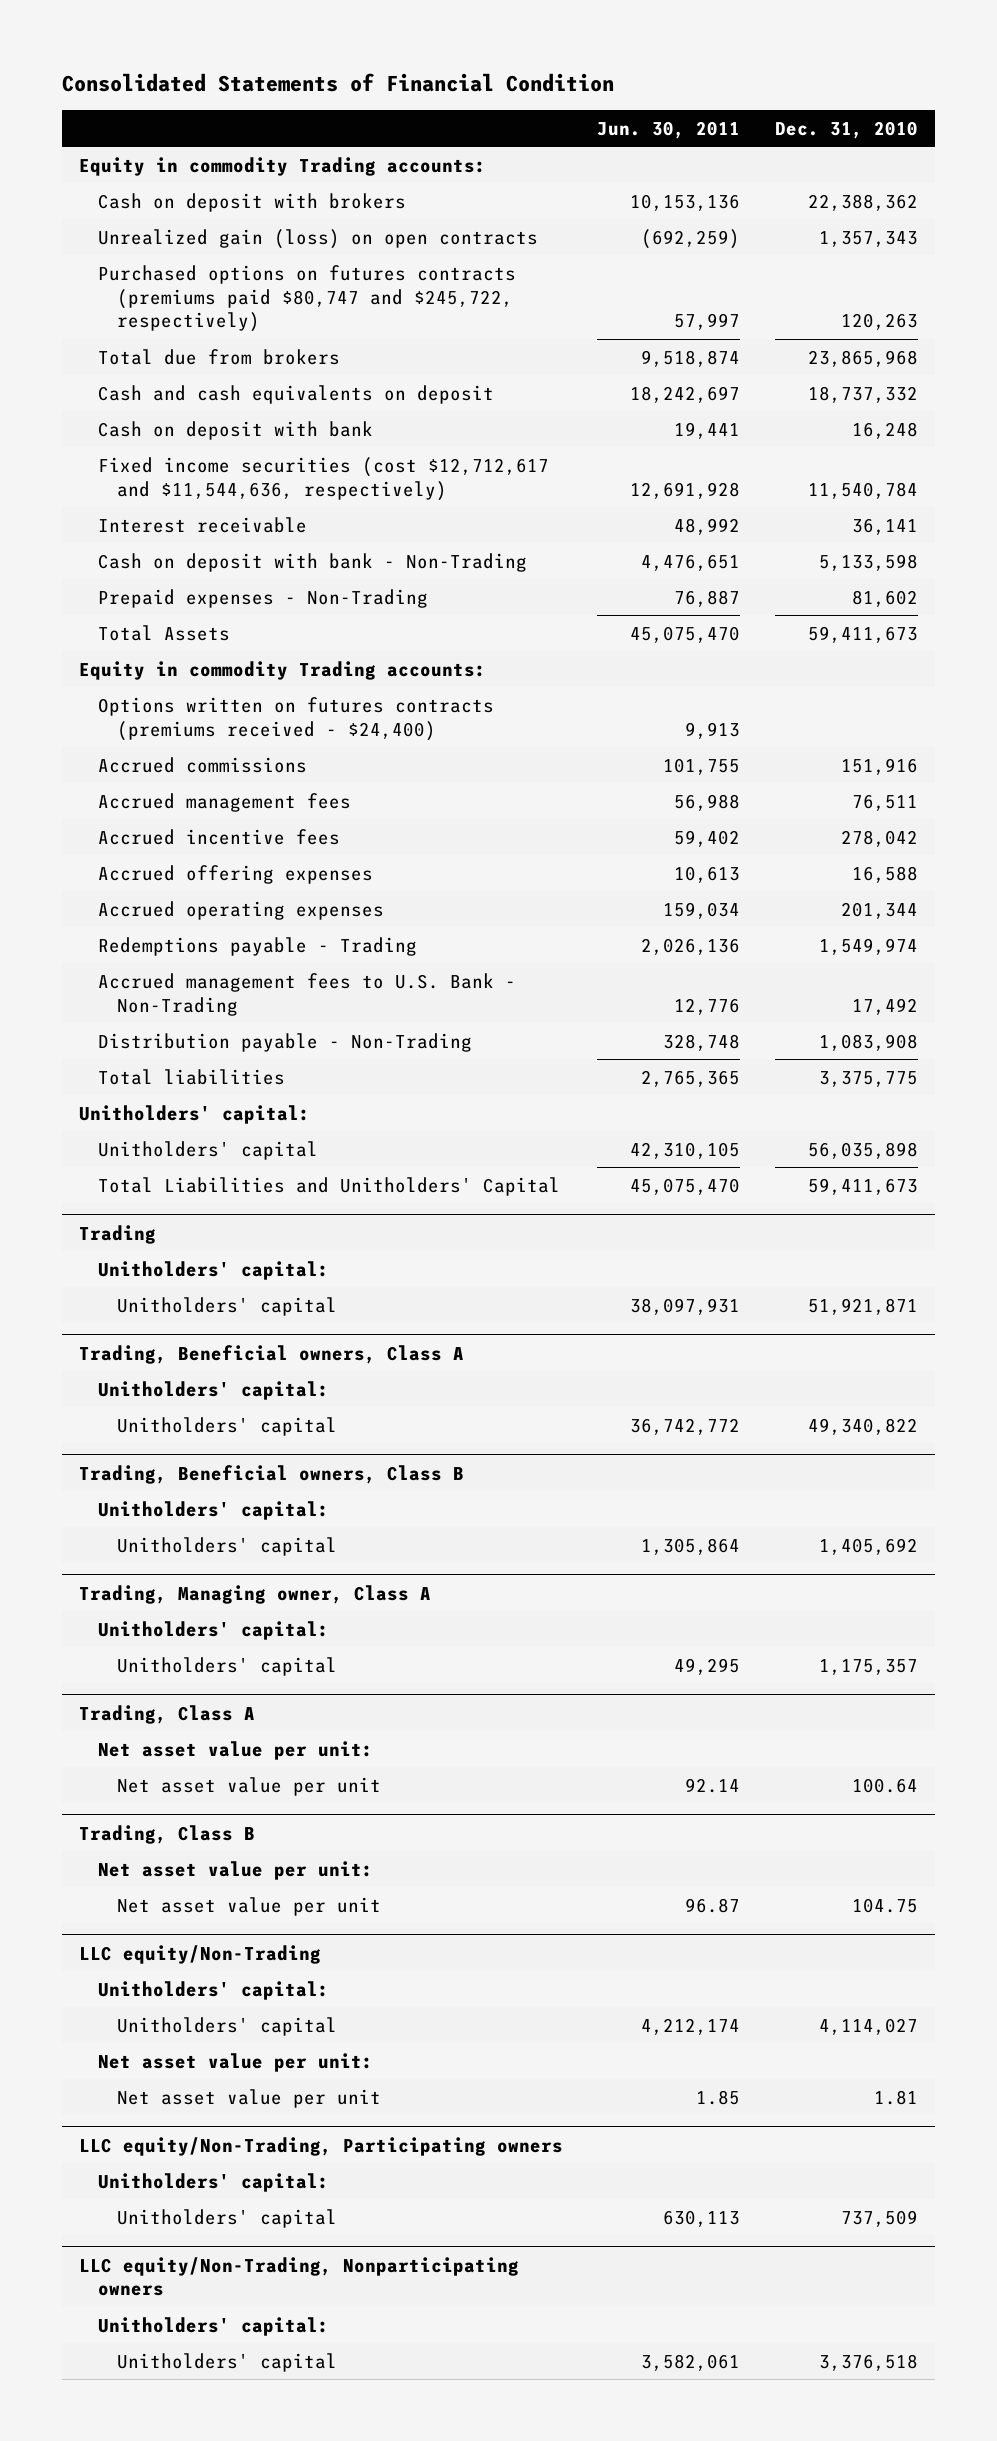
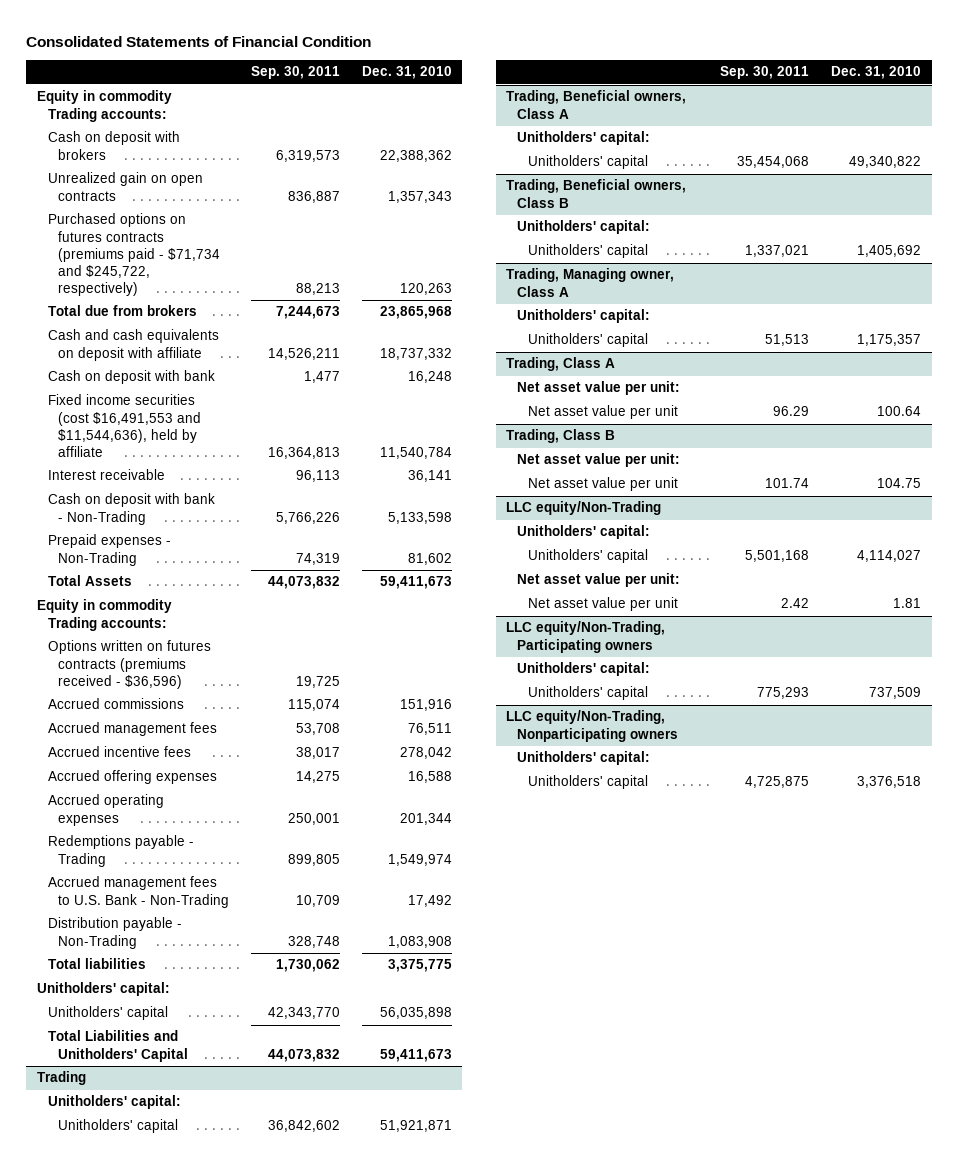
[597,120,741,139] Jun. 30, 2011 -> none
none -> [250,66,340,80] Sep. 30, 2011
[98,228,539,249] Unrealized gain (loss) on open contracts -> [47,172,203,201] Unrealized gain on open contracts
[98,264,517,333] Purchased options on futures contracts (premiums paid $80,747 and $245,722, respectively) -> [47,213,221,296] Purchased options on futures contracts (premiums paid - $71,734 and $245,722, respectively)
[98,384,495,404] Cash and cash equivalents on deposit -> [47,329,219,361] Cash and cash equivalents on deposit with affiliate
[98,456,550,501] Fixed income securities (cost $12,712,617 and $11,544,636, respectively) -> [47,394,202,457] Fixed income securities (cost $16,491,553 and $11,544,636), held by affiliate
[98,696,495,741] Options written on futures contracts (premiums received - $24,400) -> [47,640,211,689] Options written on futures contracts (premiums received - $36,596)

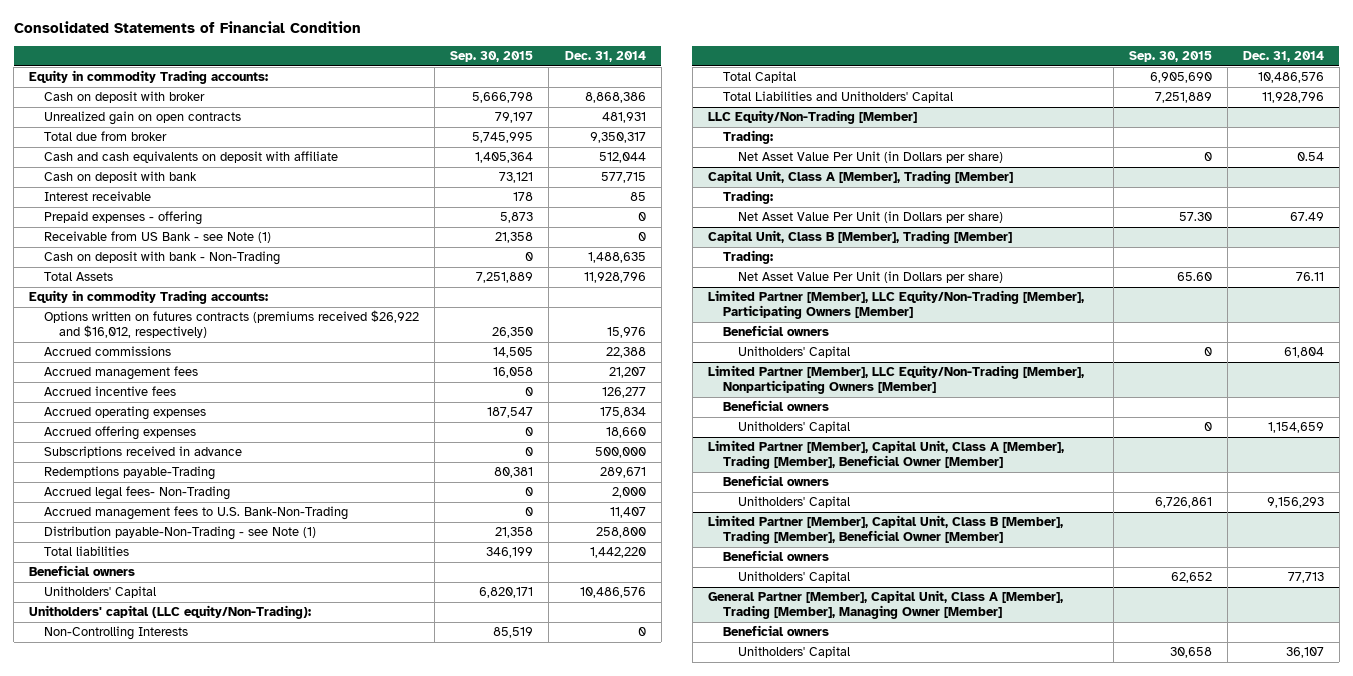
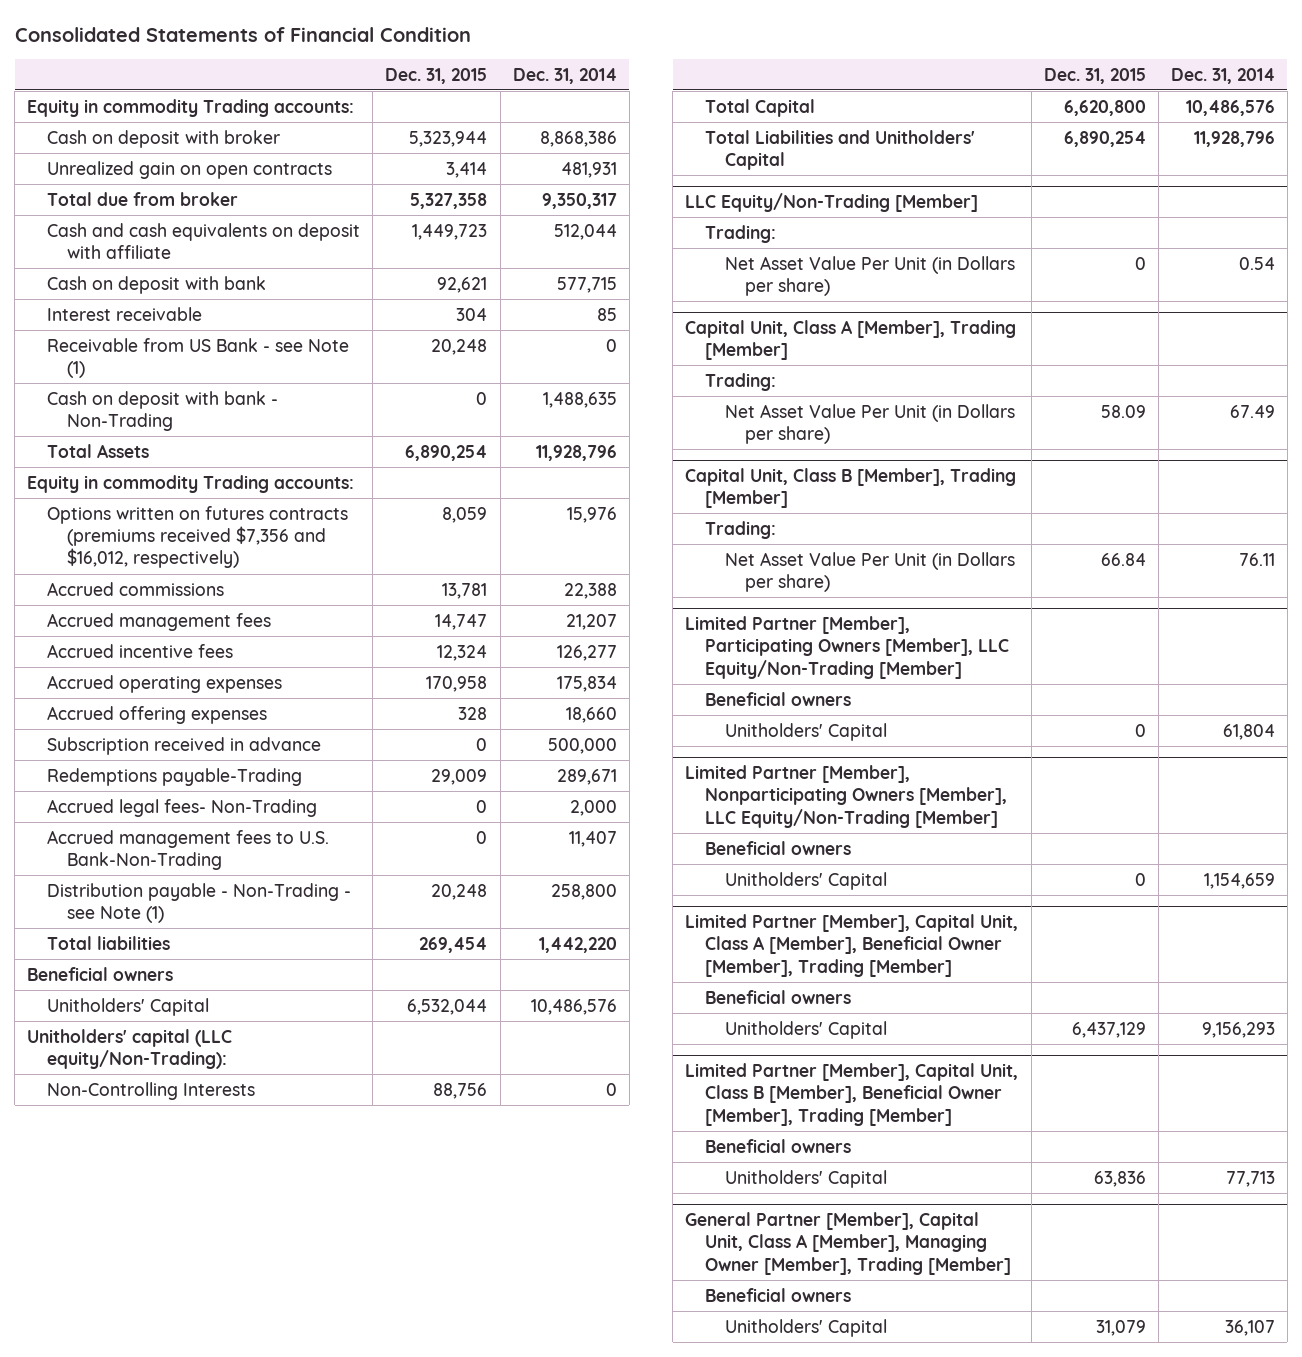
[450,50,534,62] Sep. 30, 2015 -> none
none -> [385,67,488,84] Dec. 31, 2015
[44,211,203,226] Prepaid expenses - offering -> none
[44,310,420,338] Options written on futures contracts (premiums received $26,922 and $16,012, respectively) -> [47,505,349,569] Options written on futures contracts (premiums received $7,356 and $16,012, respectively)
[44,446,243,459] Subscriptions received in advance -> [47,736,322,755] Subscription received in advance
[44,526,317,541] Distribution payable-Non-Trading - see Note (1) -> [47,882,352,923] Distribution payable - Non-Trading - see Note (1)
[707,290,1084,319] Limited Partner [Member], LLC Equity/Non-Trading [Member], Participating Owners [Member] -> [685,615,1010,679] Limited Partner [Member], Participating Owners [Member], LLC Equity/Non-Trading [Member]
[707,365,1084,394] Limited Partner [Member], LLC Equity/Non-Trading [Member], Nonparticipating Owners [Member] -> [685,764,1008,828] Limited Partner [Member], Nonparticipating Owners [Member], LLC Equity/Non-Trading [Member]
[707,440,1064,469] Limited Partner [Member], Capital Unit, Class A [Member], Trading [Member], Beneficial Owner [Member] -> [685,913,1019,977] Limited Partner [Member], Capital Unit, Class A [Member], Beneficial Owner [Member], Trading [Member]
[707,515,1063,544] Limited Partner [Member], Capital Unit, Class B [Member], Trading [Member], Beneficial Owner [Member] -> [685,1062,1019,1126] Limited Partner [Member], Capital Unit, Class B [Member], Beneficial Owner [Member], Trading [Member]
[707,590,1063,619] General Partner [Member], Capital Unit, Class A [Member], Trading [Member], Managing Owner [Member] -> [685,1211,1012,1275] General Partner [Member], Capital Unit, Class A [Member], Managing Owner [Member], Trading [Member]

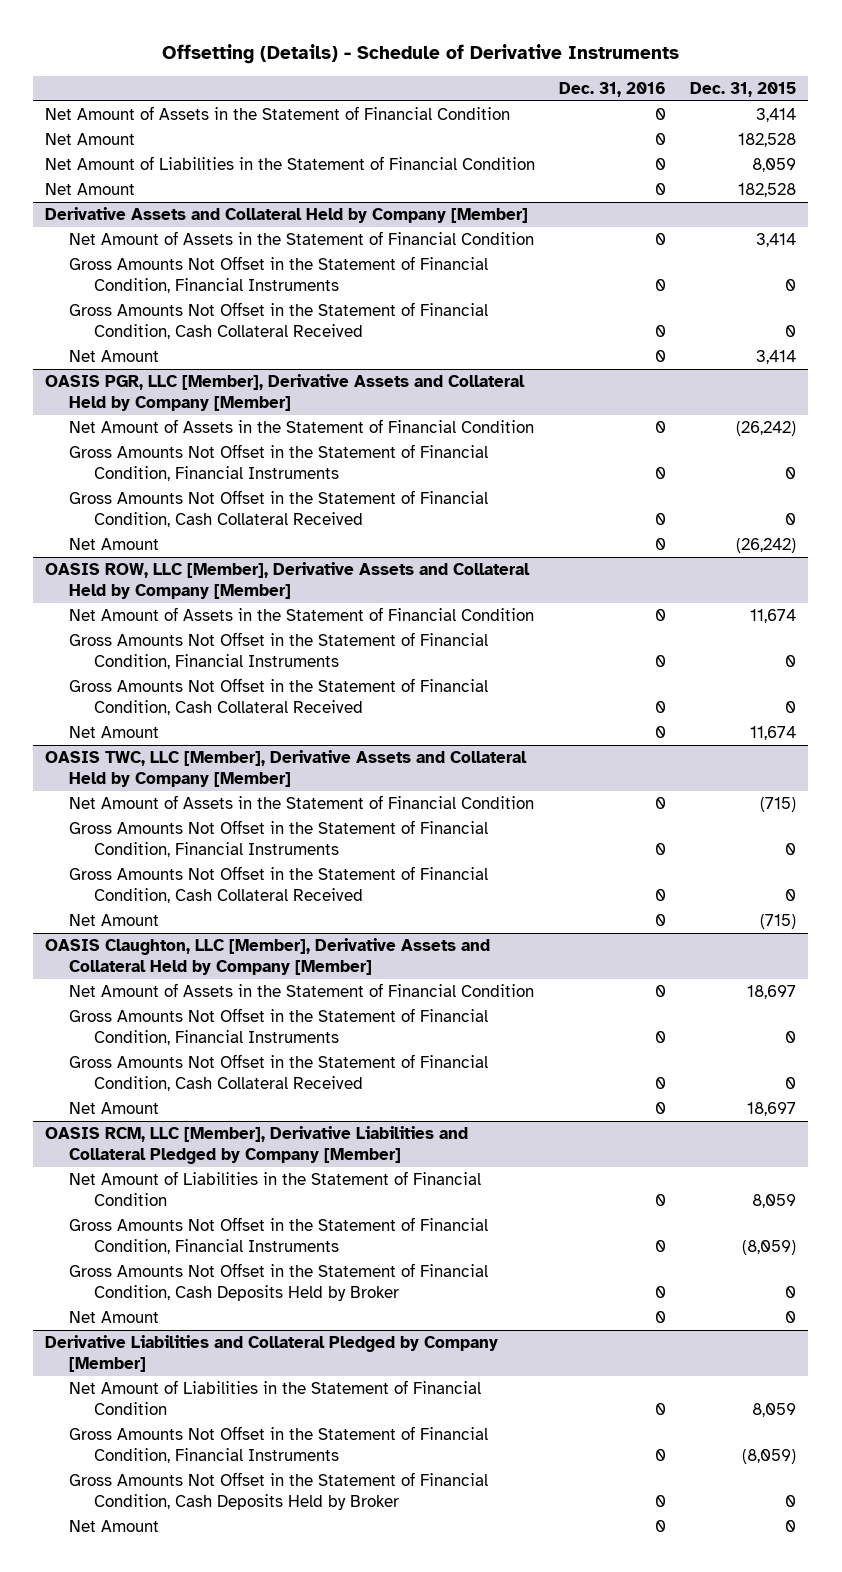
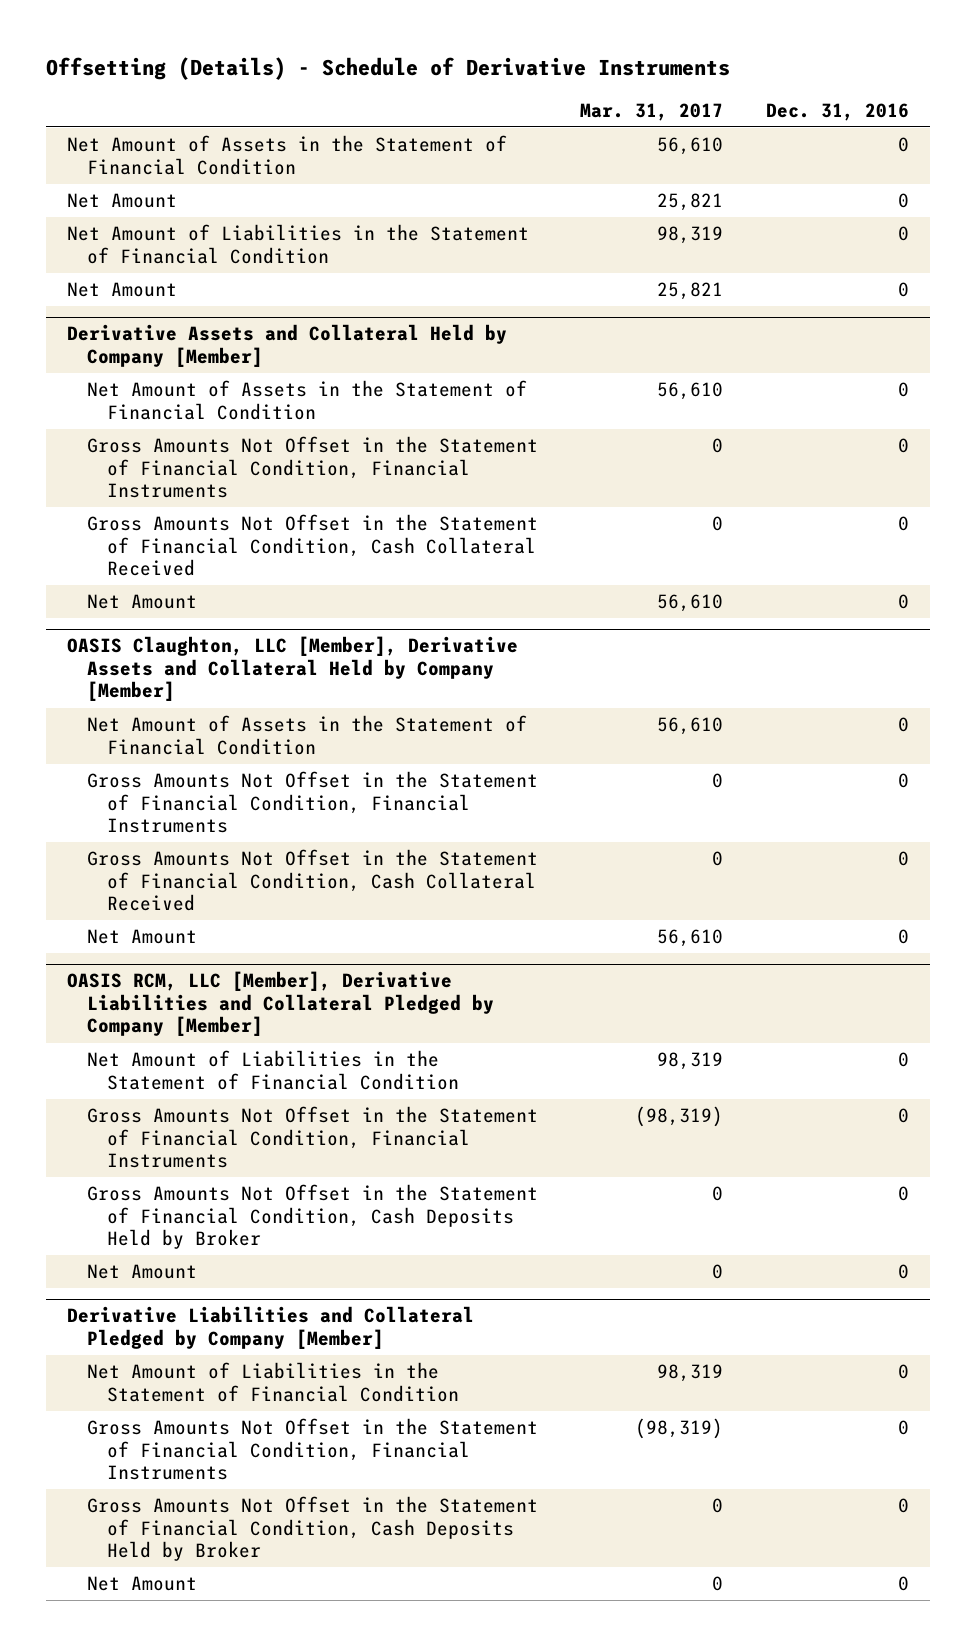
[690,82,797,98] Dec. 31, 2015 -> none
none -> [580,102,724,121] Mar. 31, 2017
[45,374,526,412] OASIS PGR, LLC [Member], Derivative Assets and Collateral Held by Company [Member] -> none
[69,419,535,434] Net Amount of Assets in the Statement of Financial Condition -> none
[69,444,489,482] Gross Amounts Not Offset in the Statement of Financial Condition, Financial Instruments -> none
[69,490,489,528] Gross Amounts Not Offset in the Statement of Financial Condition, Cash Collateral Received -> none
[69,538,160,551] Net Amount -> none
[45,562,531,600] OASIS ROW, LLC [Member], Derivative Assets and Collateral Held by Company [Member] -> none
[69,607,535,622] Net Amount of Assets in the Statement of Financial Condition -> none
[69,632,489,670] Gross Amounts Not Offset in the Statement of Financial Condition, Financial Instruments -> none
[69,678,489,716] Gross Amounts Not Offset in the Statement of Financial Condition, Cash Collateral Received -> none
[69,726,160,739] Net Amount -> none
[45,750,528,788] OASIS TWC, LLC [Member], Derivative Assets and Collateral Held by Company [Member] -> none
[69,795,535,810] Net Amount of Assets in the Statement of Financial Condition -> none
[69,820,489,858] Gross Amounts Not Offset in the Statement of Financial Condition, Financial Instruments -> none
[69,866,489,904] Gross Amounts Not Offset in the Statement of Financial Condition, Cash Collateral Received -> none
[69,914,160,927] Net Amount -> none

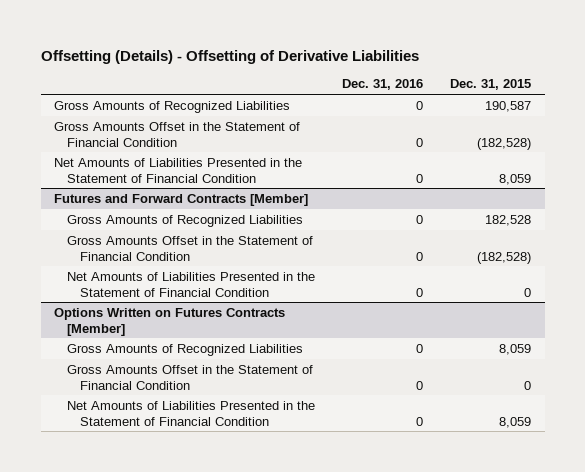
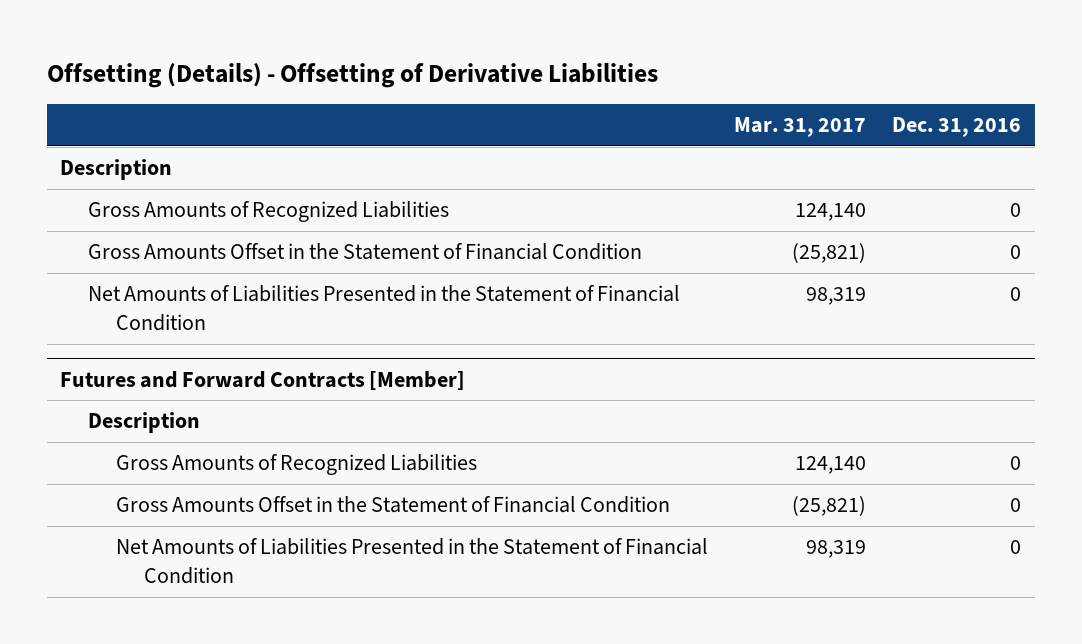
[450,79,532,91] Dec. 31, 2015 -> none
none -> [734,116,867,137] Mar. 31, 2017
none -> [60,159,173,181] Description
[67,214,304,227] Gross Amounts of Recognized Liabilities -> none
[67,235,314,261] Gross Amounts Offset in the Statement of Financial Condition -> none
[67,271,316,297] Net Amounts of Liabilities Presented in the Statement of Financial Condition -> none
[54,307,286,336] Options Written on Futures Contracts [Member] -> none
none -> [88,412,201,434] Description

